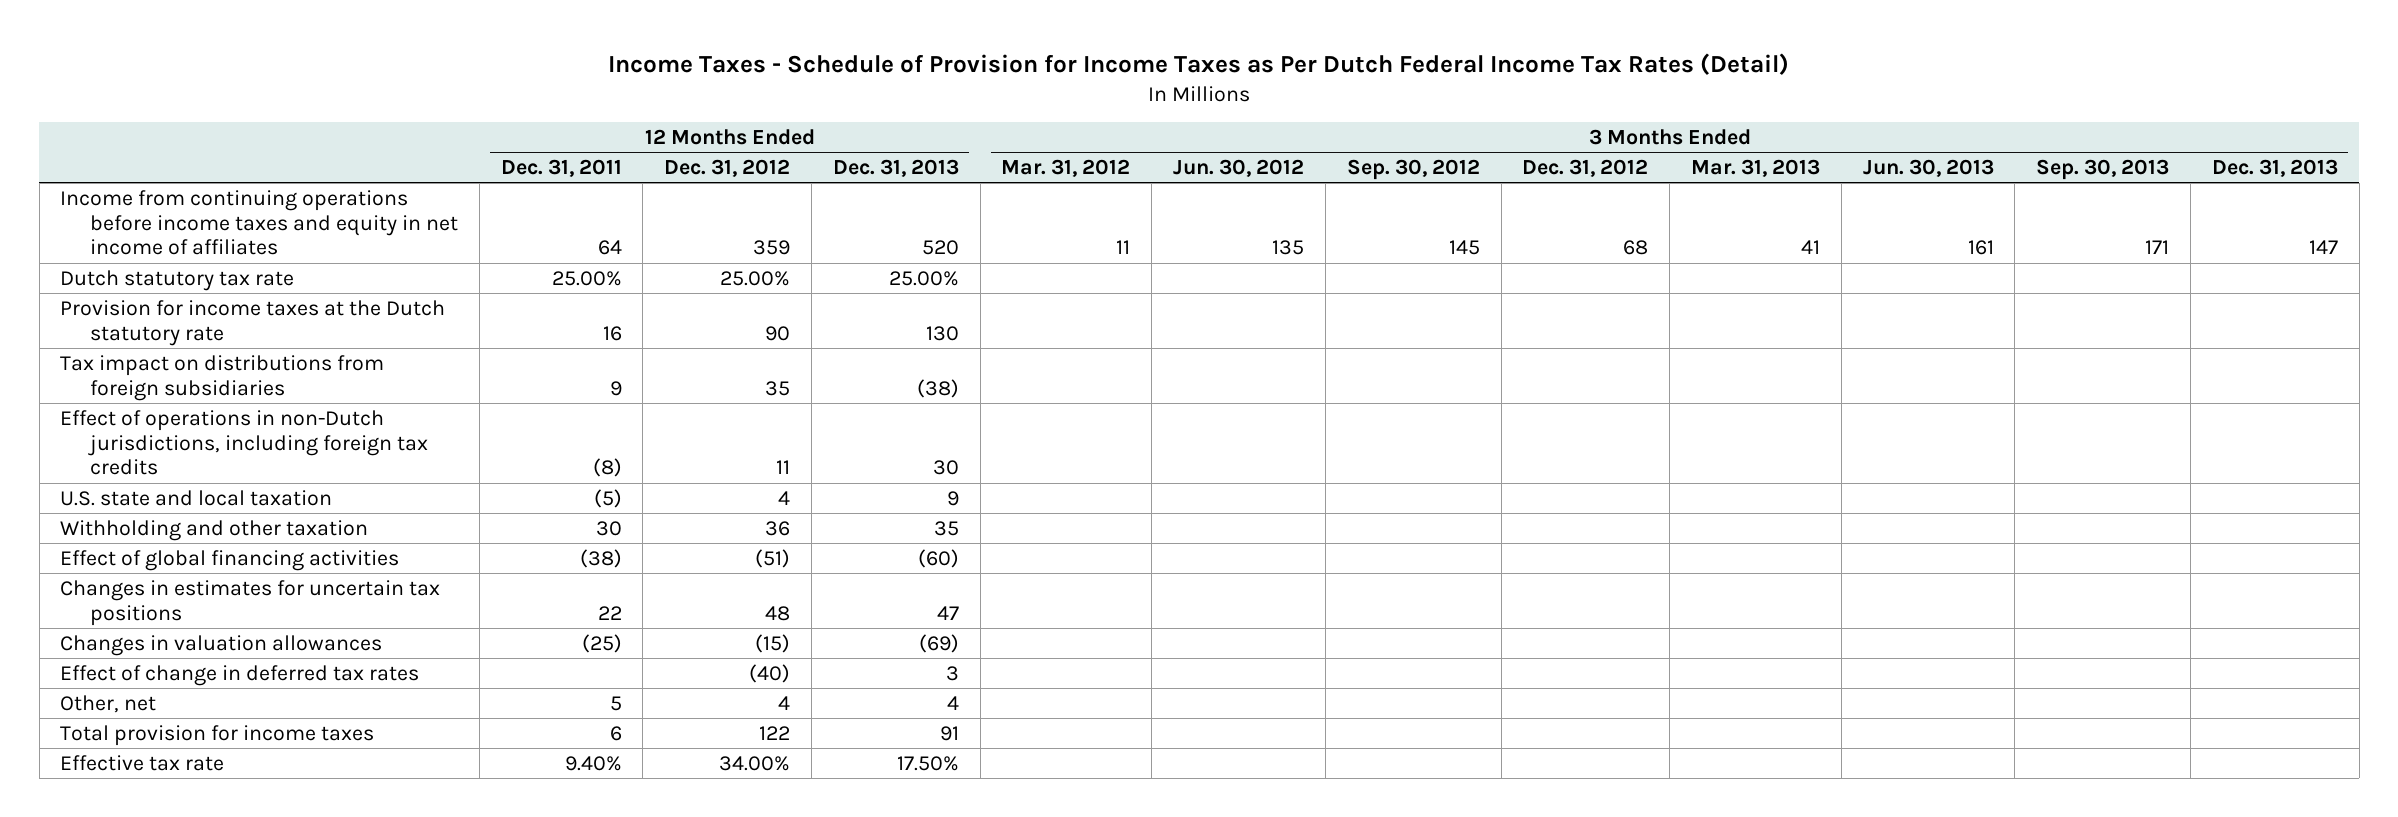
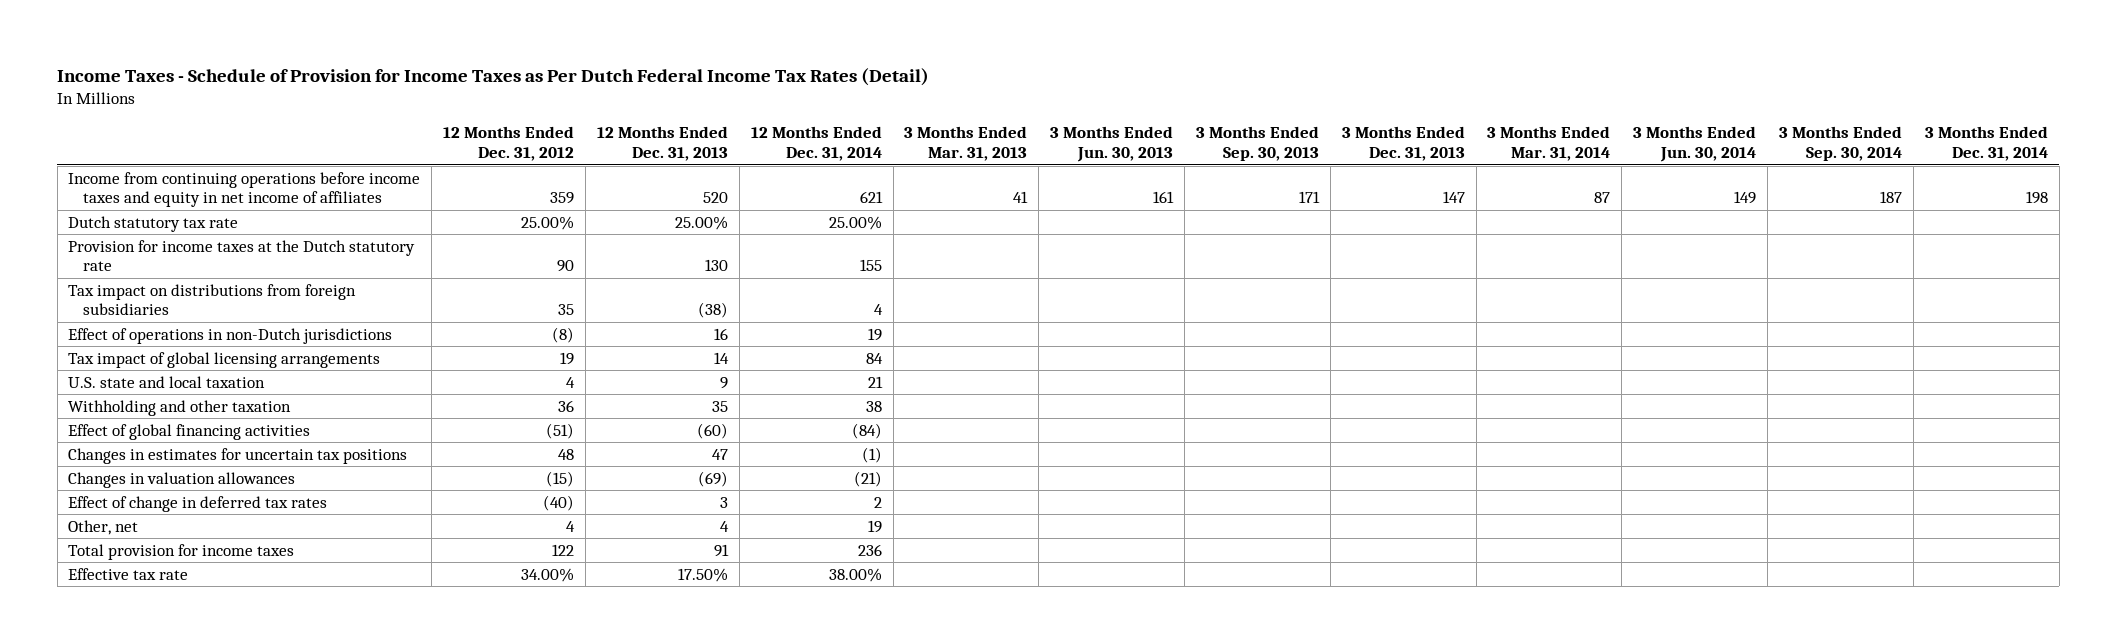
[500,158,622,177] Dec. 31, 2011 -> none
[1001,158,1131,177] Mar. 31, 2012 -> none
[1173,158,1305,177] Jun. 30, 2012 -> none
[1346,158,1480,180] Sep. 30, 2012 -> none
[1522,158,1649,177] Dec. 31, 2012 -> none
none -> [750,126,882,162] 12 Months Ended Dec. 31, 2014
none -> [1487,126,1611,162] 3 Months Ended Mar. 31, 2014
none -> [1633,126,1757,163] 3 Months Ended Jun. 30, 2014
none -> [1779,126,1903,162] 3 Months Ended Sep. 30, 2014
none -> [1924,126,2048,162] 3 Months Ended Dec. 31, 2014
[60,409,428,476] Effect of operations in non-Dutch jurisdictions, including foreign tax credits -> [68,327,393,344] Effect of operations in non-Dutch jurisdictions
[776,460,791,475] 11 -> [552,326,575,343] (8)
[932,460,959,476] 30 -> [713,327,728,340] 16
none -> [68,351,381,368] Tax impact of global licensing arrangements

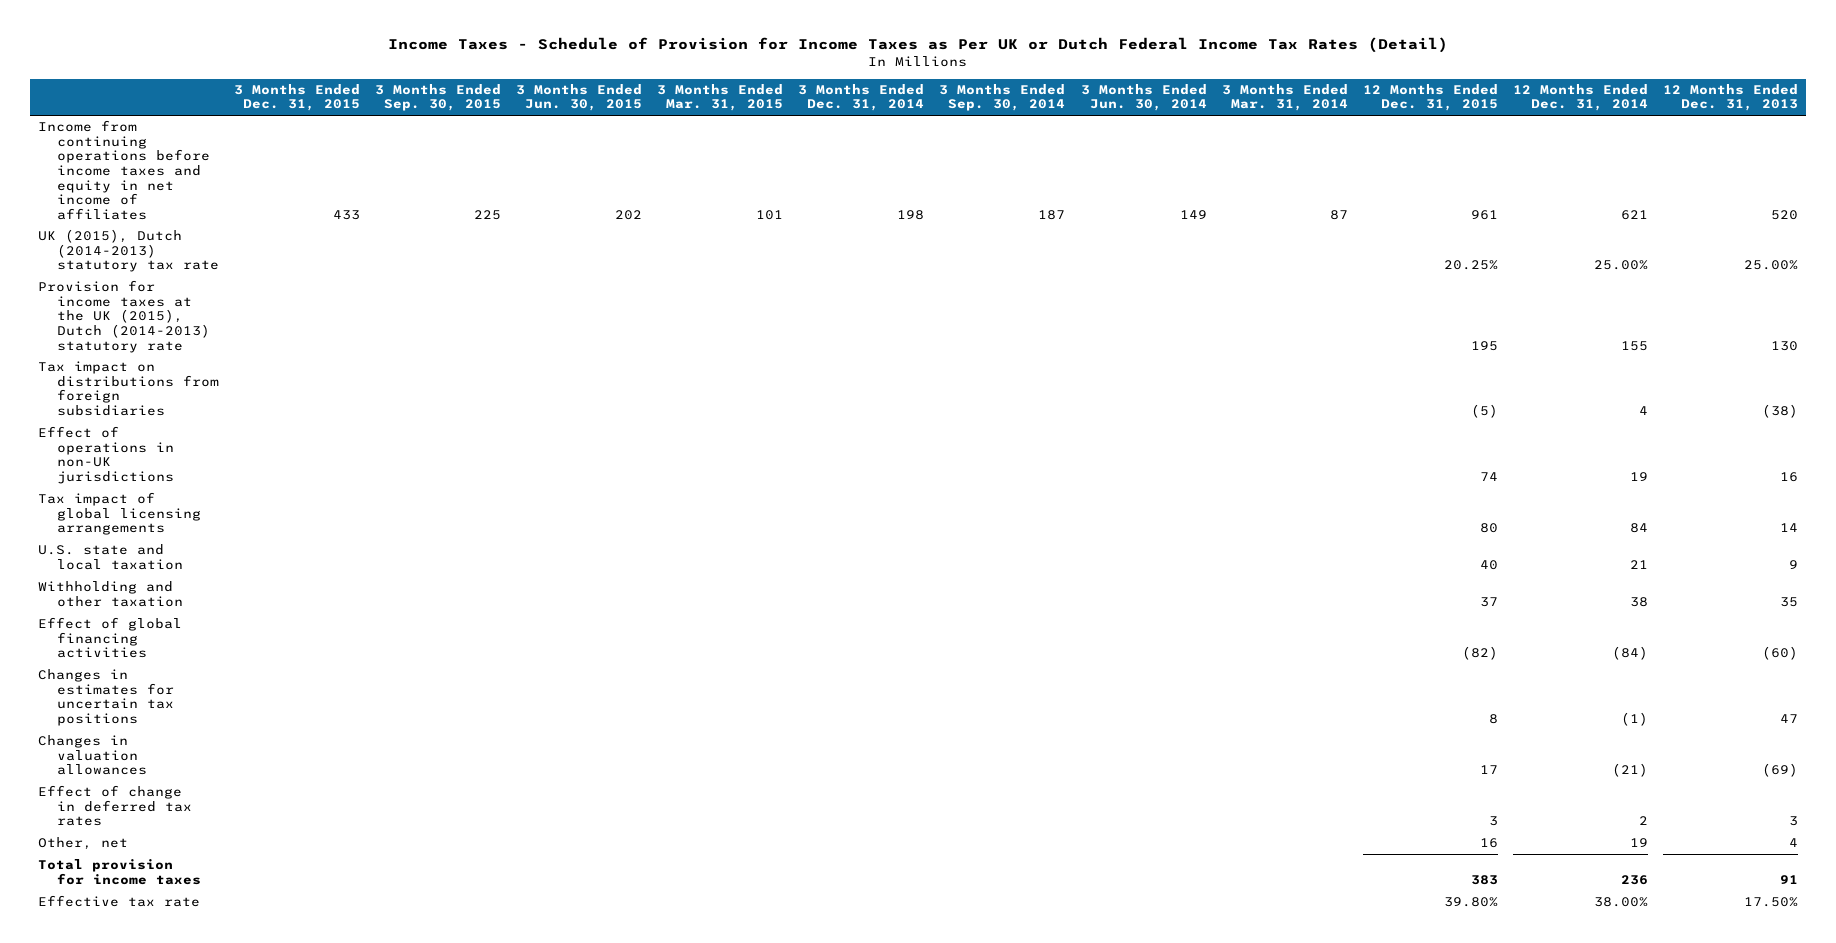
[57,68,930,87] Income Taxes - Schedule of Provision for Income Taxes as Per Dutch Federal Income Tax Rates (Detail) -> [388,37,1449,54] Income Taxes - Schedule of Provision for Income Taxes as Per UK or Dutch Federal Income Tax Rates (Detail)
[443,126,575,162] 12 Months Ended Dec. 31, 2012 -> none
[904,126,1028,162] 3 Months Ended Mar. 31, 2013 -> none
[1050,126,1174,163] 3 Months Ended Jun. 30, 2013 -> none
[1195,126,1319,162] 3 Months Ended Sep. 30, 2013 -> none
[1341,126,1465,162] 3 Months Ended Dec. 31, 2013 -> none
none -> [233,83,360,112] 3 Months Ended Dec. 31, 2015
none -> [374,83,501,112] 3 Months Ended Sep. 30, 2015
none -> [516,83,643,112] 3 Months Ended Jun. 30, 2015
none -> [657,83,784,112] 3 Months Ended Mar. 31, 2015
none -> [1362,83,1498,112] 12 Months Ended Dec. 31, 2015
[68,215,239,232] Dutch statutory tax rate -> [37,229,219,273] UK (2015), Dutch (2014-2013) statutory tax rate
[68,239,416,272] Provision for income taxes at the Dutch statutory rate -> [37,280,210,353] Provision for income taxes at the UK (2015), Dutch (2014-2013) statutory rate
[68,327,393,344] Effect of operations in non-Dutch jurisdictions -> [37,426,174,484] Effect of operations in non-UK jurisdictions

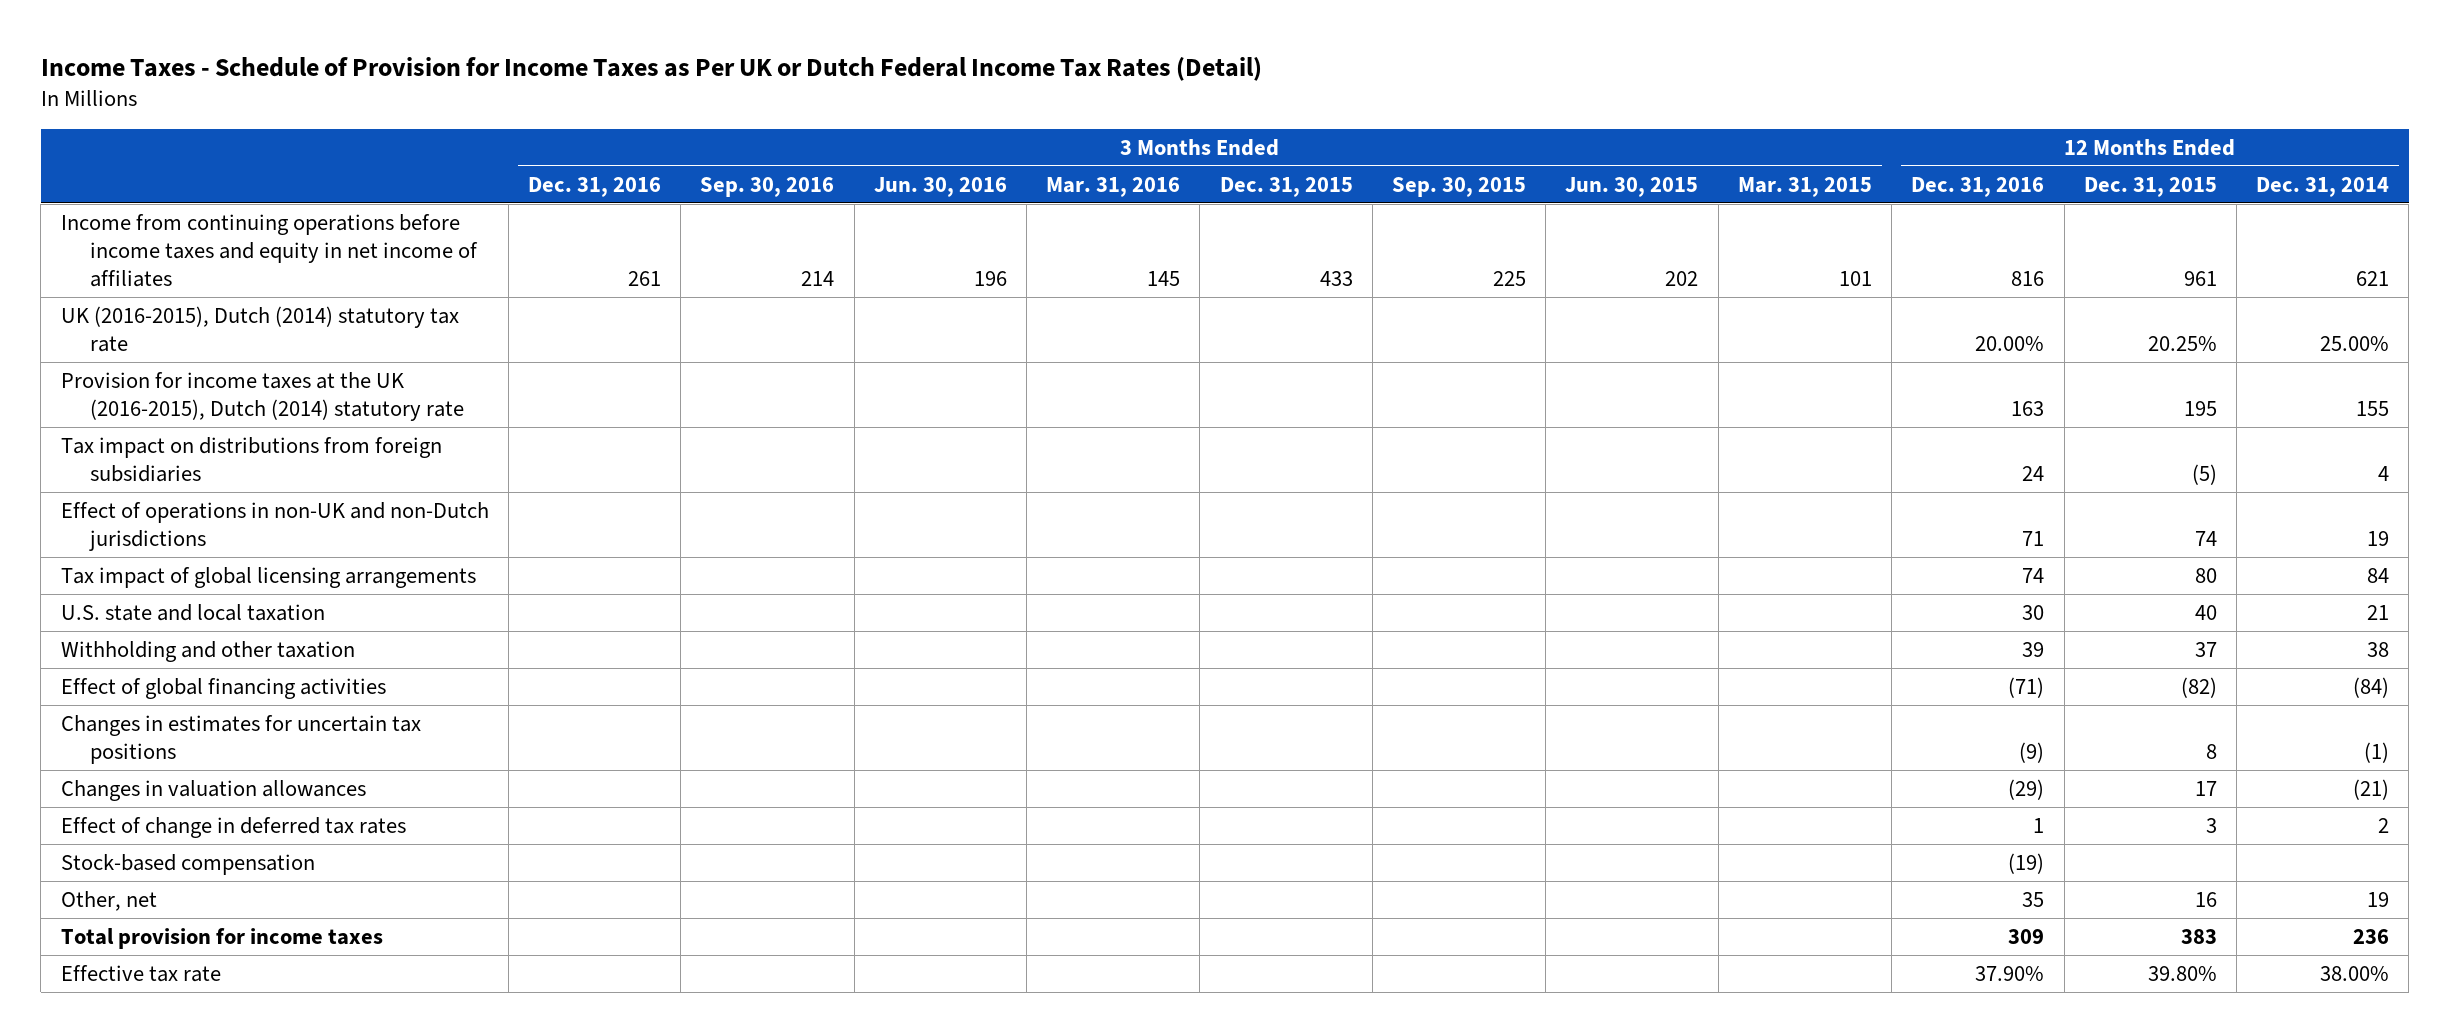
[798,83,925,112] 3 Months Ended Dec. 31, 2014 -> none
[939,83,1066,112] 3 Months Ended Sep. 30, 2014 -> none
[1080,83,1207,112] 3 Months Ended Jun. 30, 2014 -> none
[1221,83,1348,112] 3 Months Ended Mar. 31, 2014 -> none
[1663,83,1799,112] 12 Months Ended Dec. 31, 2013 -> none
none -> [528,176,662,197] Dec. 31, 2016
none -> [700,176,835,197] Sep. 30, 2016
none -> [873,176,1007,197] Jun. 30, 2016
none -> [1046,176,1181,197] Mar. 31, 2016
none -> [1911,176,2045,197] Dec. 31, 2016
[37,229,219,273] UK (2015), Dutch (2014-2013) statutory tax rate -> [60,305,459,352] UK (2016-2015), Dutch (2014) statutory tax rate
[37,280,210,353] Provision for income taxes at the UK (2015), Dutch (2014-2013) statutory rate -> [60,371,465,421] Provision for income taxes at the UK (2016-2015), Dutch (2014) statutory rate
[37,426,174,484] Effect of operations in non-UK jurisdictions -> [60,501,489,551] Effect of operations in non-UK and non-Dutch jurisdictions
none -> [60,853,315,875] Stock-based compensation

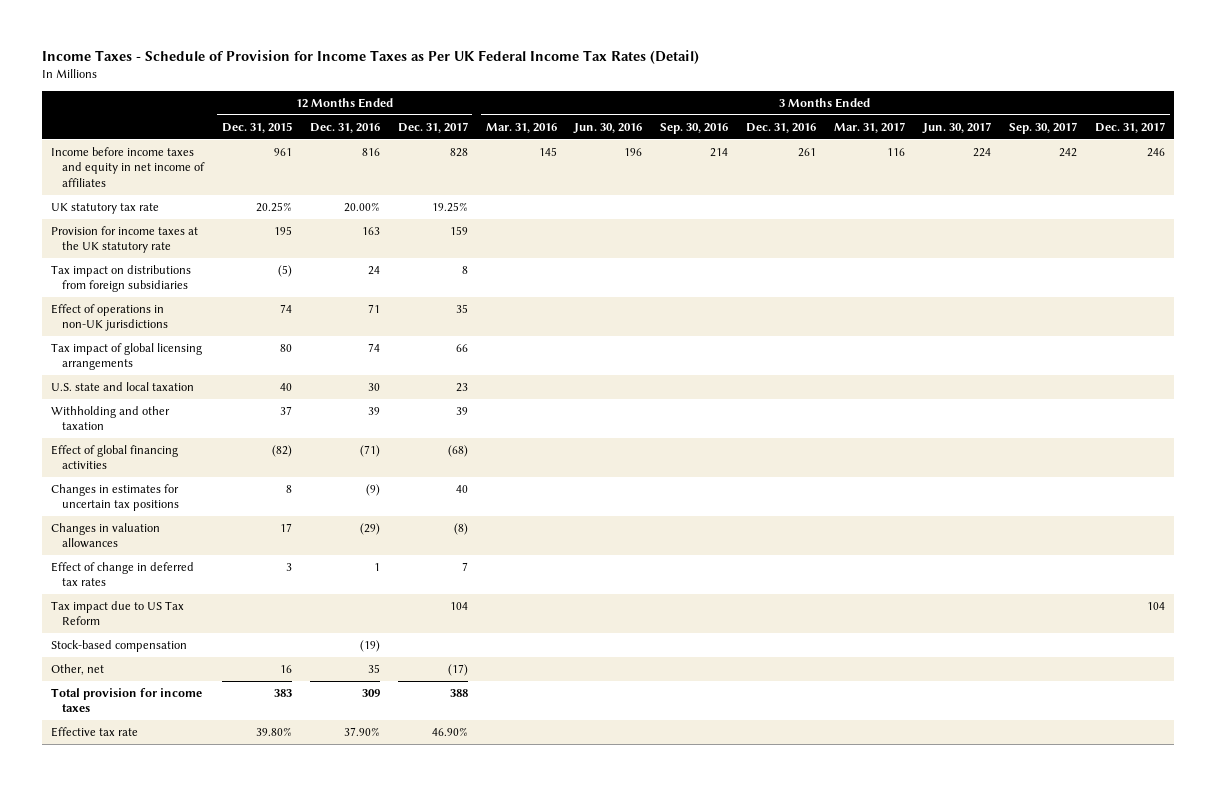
[40,56,1262,81] Income Taxes - Schedule of Provision for Income Taxes as Per UK or Dutch Federal Income Tax Rates (Detail) -> [41,50,699,65] Income Taxes - Schedule of Provision for Income Taxes as Per UK Federal Income Tax Rates (Detail)
[1219,176,1353,197] Dec. 31, 2015 -> none
[1392,176,1527,197] Sep. 30, 2015 -> none
[1565,176,1699,197] Jun. 30, 2015 -> none
[1737,176,1872,197] Mar. 31, 2015 -> none
[2256,176,2390,197] Dec. 31, 2014 -> none
none -> [397,121,468,133] Dec. 31, 2017
none -> [834,121,906,133] Mar. 31, 2017
none -> [922,121,992,134] Jun. 30, 2017
none -> [1009,121,1078,134] Sep. 30, 2017
none -> [1095,121,1166,133] Dec. 31, 2017
[60,213,479,287] Income from continuing operations before income taxes and equity in net income of affiliates -> [50,147,205,187] Income before income taxes and equity in net income of affiliates
[60,305,459,352] UK (2016-2015), Dutch (2014) statutory tax rate -> [50,203,159,215] UK statutory tax rate
[60,371,465,421] Provision for income taxes at the UK (2016-2015), Dutch (2014) statutory rate -> [50,226,198,254] Provision for income taxes at the UK statutory rate
[60,501,489,551] Effect of operations in non-UK and non-Dutch jurisdictions -> [50,304,168,332] Effect of operations in non-UK jurisdictions
none -> [50,601,184,626] Tax impact due to US Tax Reform

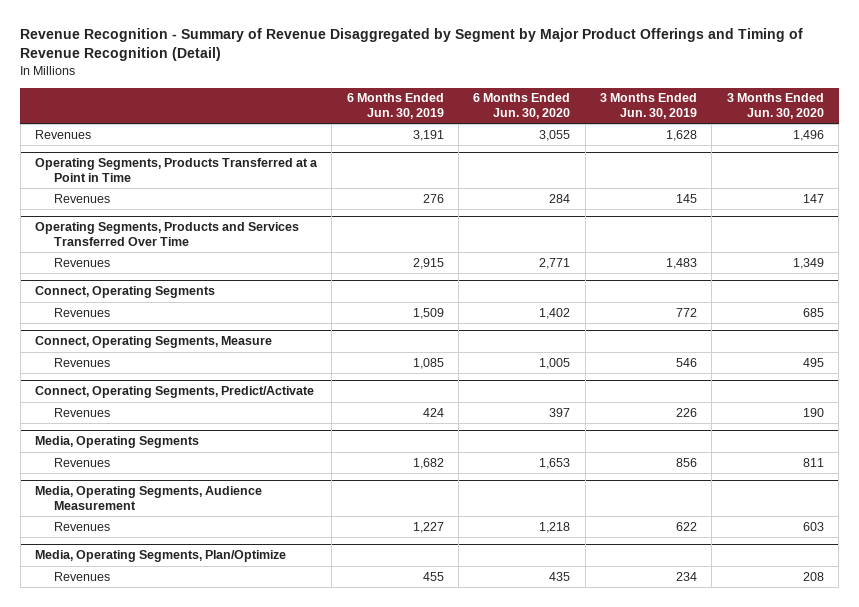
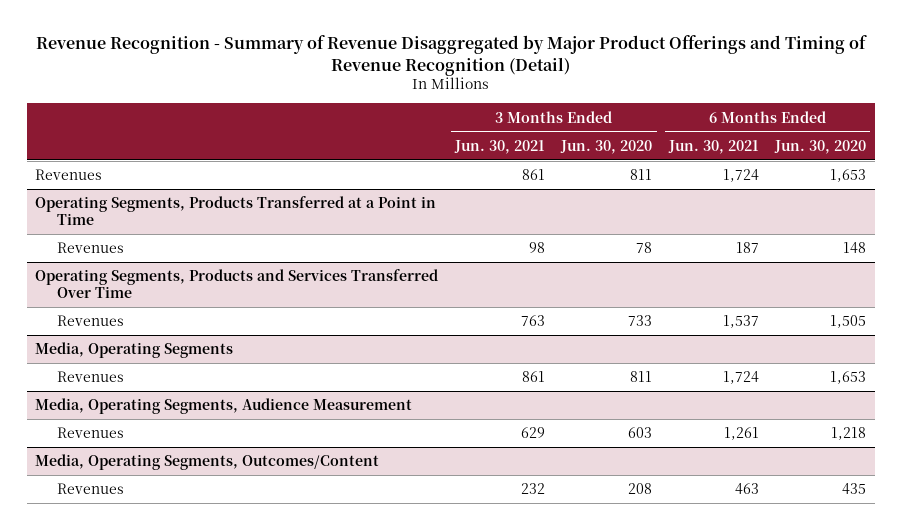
[20,28,804,62] Revenue Recognition - Summary of Revenue Disaggregated by Segment by Major Product Offerings and Timing of Revenue Recognition (Detail) -> [35,34,867,76] Revenue Recognition - Summary of Revenue Disaggregated by Major Product Offerings and Timing of Revenue Recognition (Detail)
[346,93,444,120] 6 Months Ended Jun. 30, 2019 -> none
[600,93,698,120] 3 Months Ended Jun. 30, 2019 -> none
none -> [453,139,545,154] Jun. 30, 2021
none -> [667,139,759,154] Jun. 30, 2021
[539,129,571,141] 3,055 -> [830,169,867,183] 1,653
[792,129,824,141] 1,496 -> [630,169,653,181] 811
[549,193,571,203] 284 -> [843,242,867,254] 148
[802,193,824,203] 147 -> [636,242,653,254] 78
[34,286,215,299] Connect, Operating Segments -> none
[54,307,111,317] Revenues -> none
[34,336,272,349] Connect, Operating Segments, Measure -> none
[54,357,111,367] Revenues -> none
[34,386,314,399] Connect, Operating Segments, Predict/Activate -> none
[54,407,111,417] Revenues -> none
[539,257,571,269] 2,771 -> [830,315,867,329] 1,505
[792,257,824,269] 1,349 -> [628,315,653,327] 733
[34,550,286,563] Media, Operating Segments, Plan/Optimize -> none
none -> [35,454,380,471] Media, Operating Segments, Outcomes/Content

